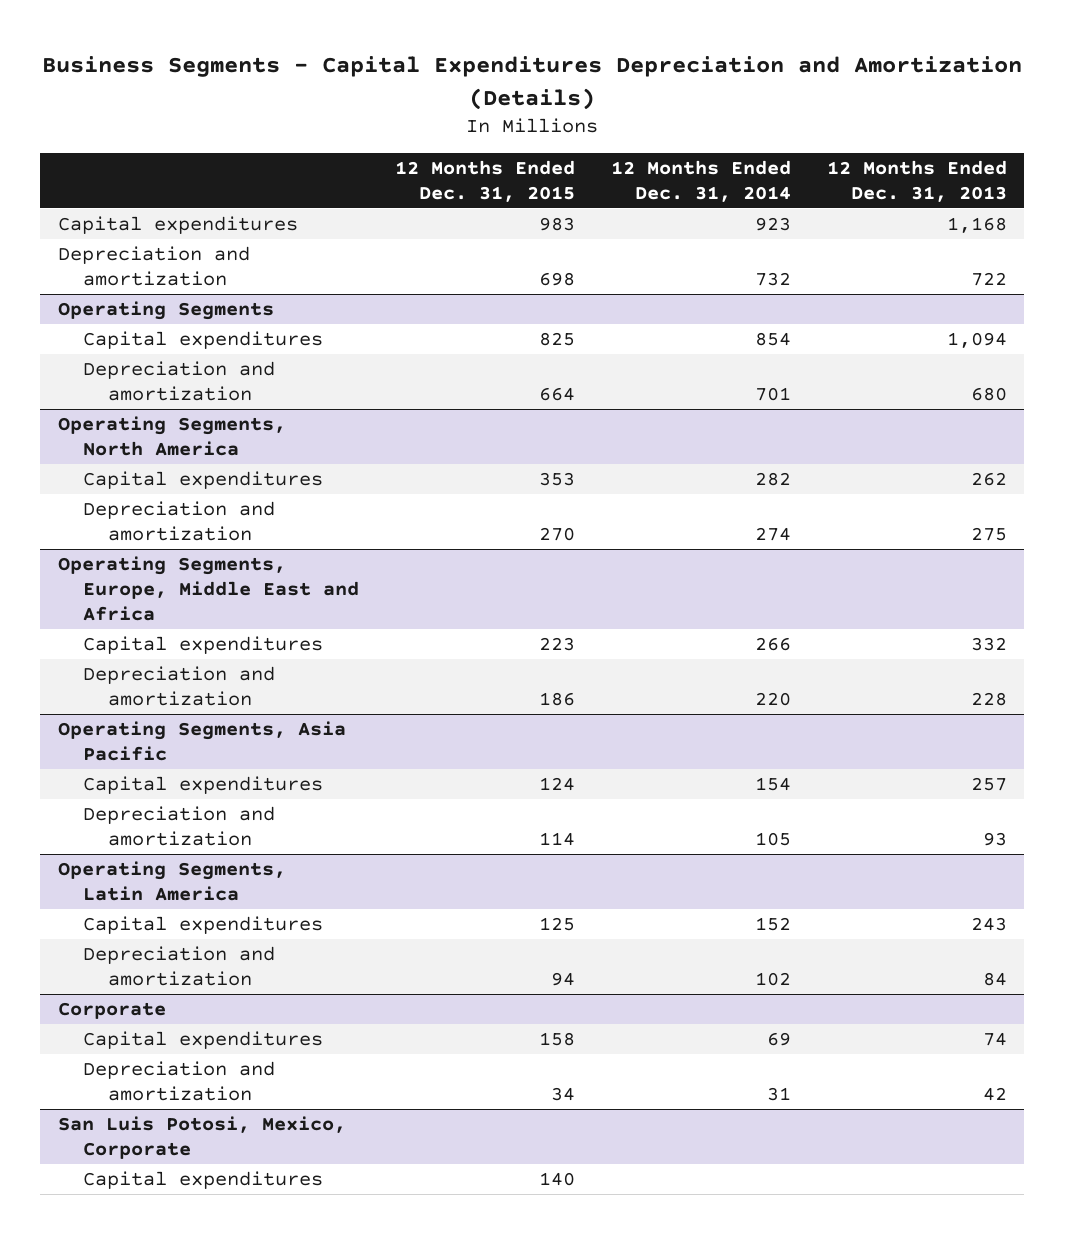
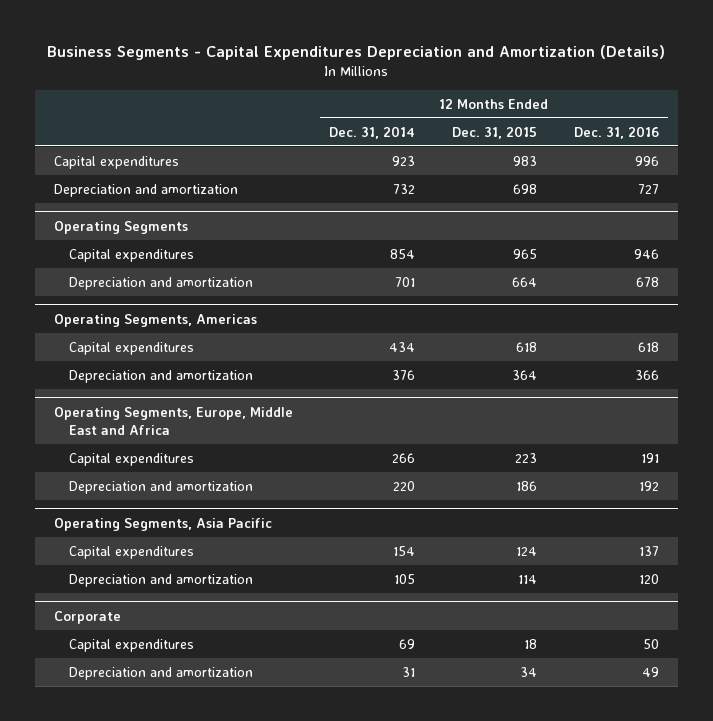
[826,160,1007,202] 12 Months Ended Dec. 31, 2013 -> none
none -> [574,125,660,139] Dec. 31, 2016
[538,332,575,347] 825 -> [513,248,538,259] 965
[58,416,287,456] Operating Segments, North America -> [53,313,257,327] Operating Segments, Americas
[538,472,575,487] 353 -> [516,341,538,352] 618
[754,472,791,487] 282 -> [389,341,416,352] 434
[538,526,575,541] 270 -> [512,369,538,380] 364
[754,526,791,541] 274 -> [392,369,416,380] 376
[58,861,287,901] Operating Segments, Latin America -> none
[82,916,323,935] Capital expenditures -> none
[82,946,275,986] Depreciation and amortization -> none
[538,1032,575,1047] 158 -> [524,638,538,649] 18
[58,1116,347,1159] San Luis Potosi, Mexico, Corporate -> none
[82,1171,323,1190] Capital expenditures -> none

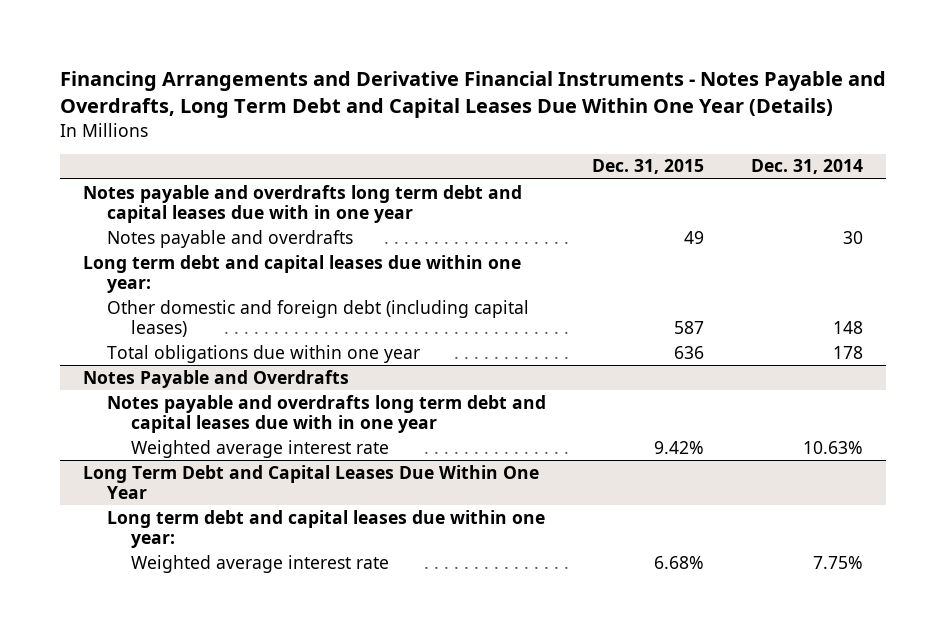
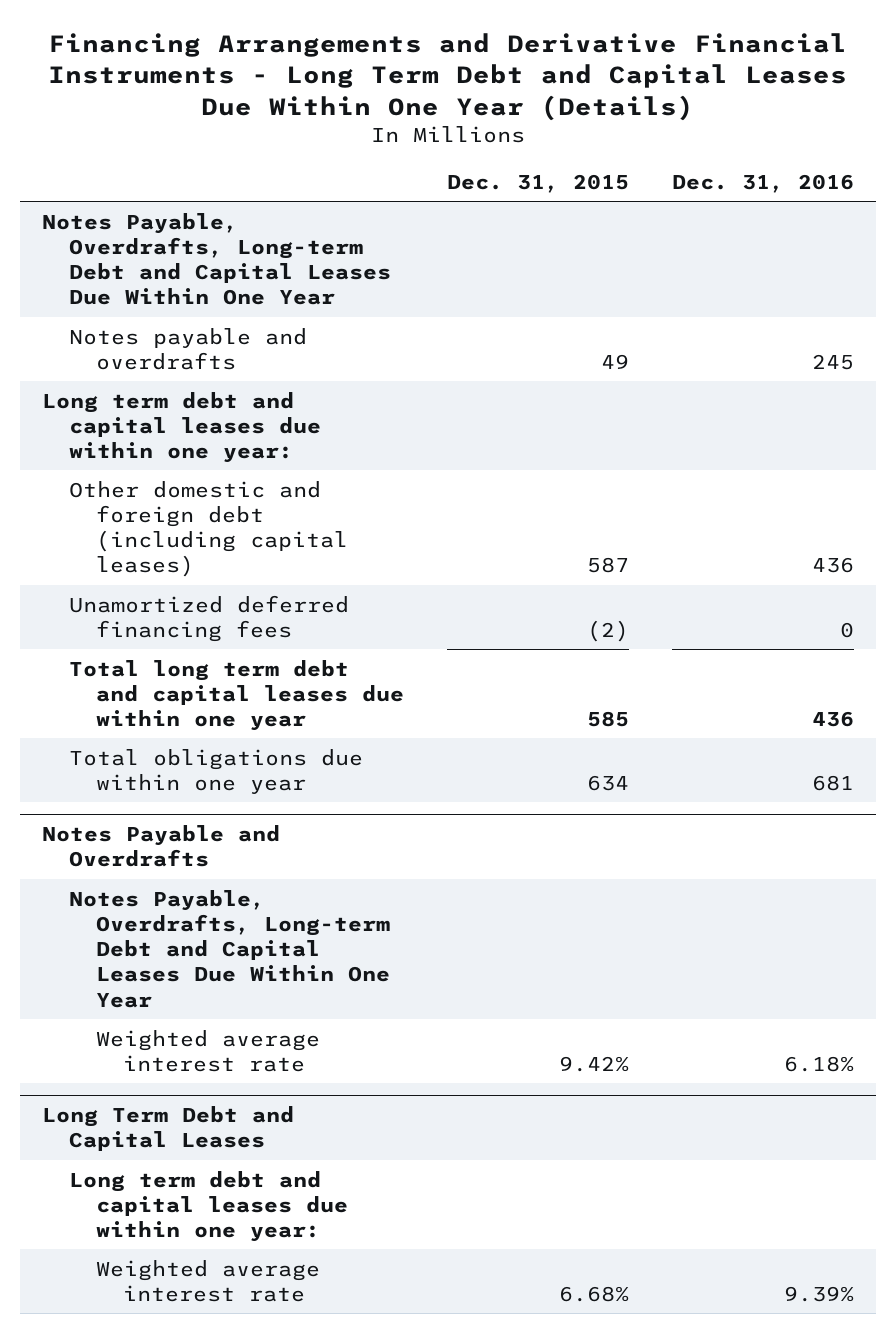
[59,71,886,119] Financing Arrangements and Derivative Financial Instruments - Notes Payable and Overdrafts, Long Term Debt and Capital Leases Due Within One Year (Details) -> [47,32,847,121] Financing Arrangements and Derivative Financial Instruments - Long Term Debt and Capital Leases Due Within One Year (Details)
[750,159,863,175] Dec. 31, 2014 -> none
none -> [672,173,855,193] Dec. 31, 2016
[82,184,522,223] Notes payable and overdrafts long term debt and capital leases due with in one year -> [41,212,391,306] Notes Payable, Overdrafts, Long-term Debt and Capital Leases Due Within One Year
none -> [68,594,349,642] Unamortized deferred financing fees
none -> [68,659,404,732] Total long term debt and capital leases due within one year
[674,345,705,359] 636 -> [586,774,629,791] 634
[106,394,546,433] Notes payable and overdrafts long term debt and capital leases due with in one year -> [68,889,390,1008] Notes Payable, Overdrafts, Long-term Debt and Capital Leases Due Within One Year
[82,464,539,499] Long Term Debt and Capital Leases Due Within One Year -> [41,1106,294,1152] Long Term Debt and Capital Leases

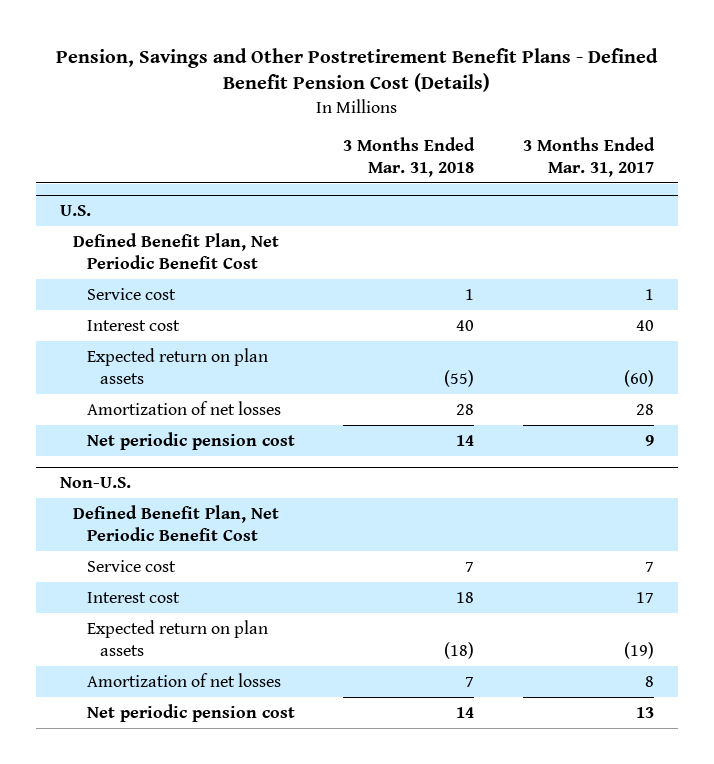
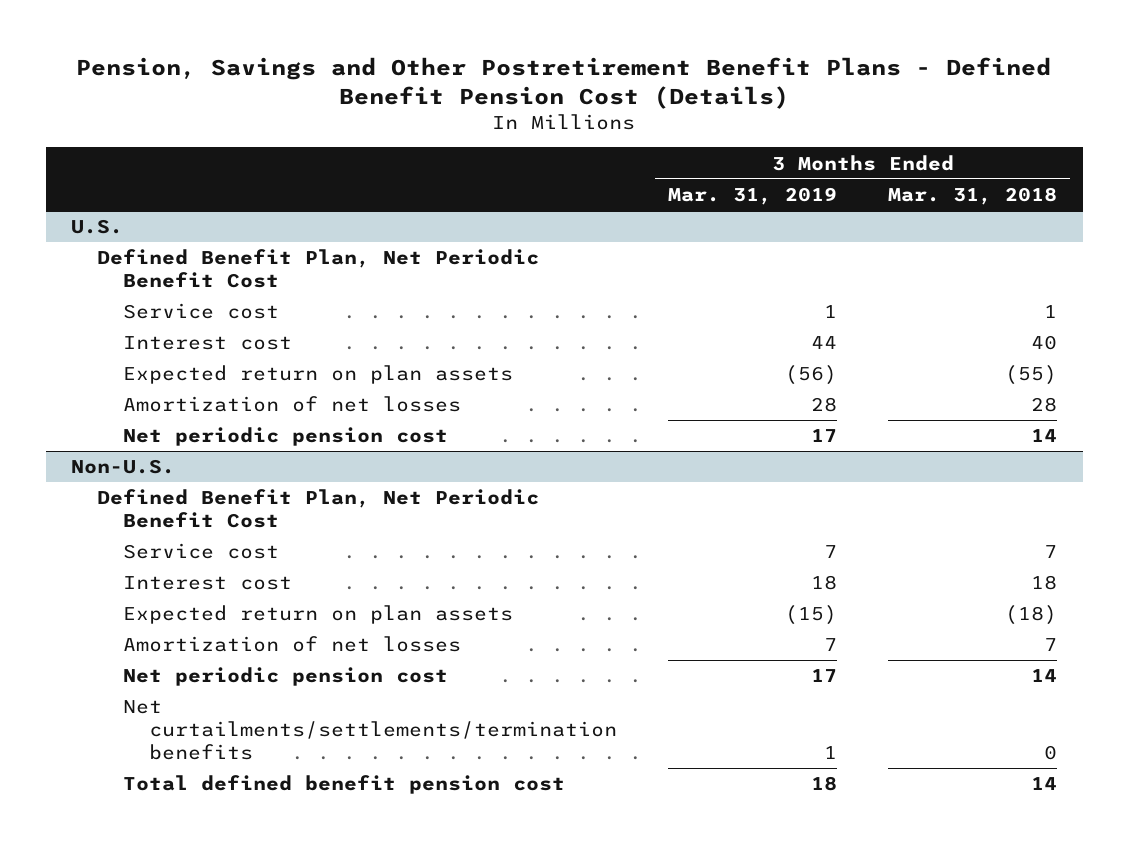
[522,136,655,178] 3 Months Ended Mar. 31, 2017 -> none
none -> [668,187,838,206] Mar. 31, 2019
none -> [122,700,617,761] Net curtailments/settlements/termination benefits
none -> [122,775,565,795] Total defined benefit pension cost

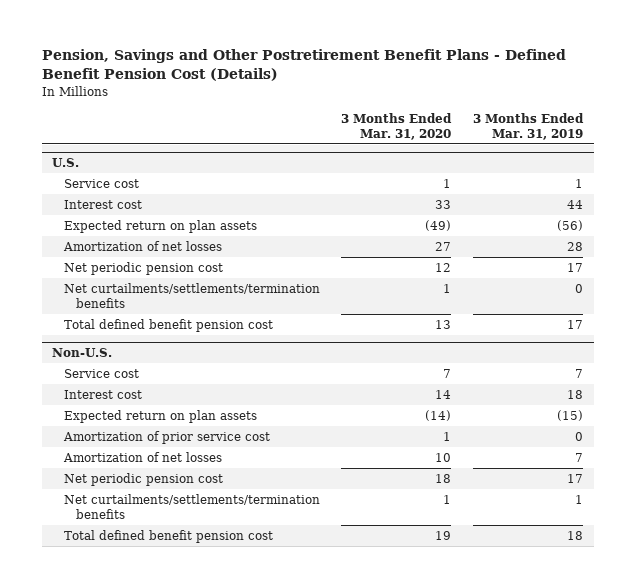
[888,187,1058,206] Mar. 31, 2018 -> none
none -> [341,113,453,140] 3 Months Ended Mar. 31, 2020
[97,249,540,289] Defined Benefit Plan, Net Periodic Benefit Cost -> none
none -> [63,282,320,308] Net curtailments/settlements/termination benefits
none -> [63,318,273,332] Total defined benefit pension cost
[97,489,540,529] Defined Benefit Plan, Net Periodic Benefit Cost -> none
none -> [62,430,270,444] Amortization of prior service cost

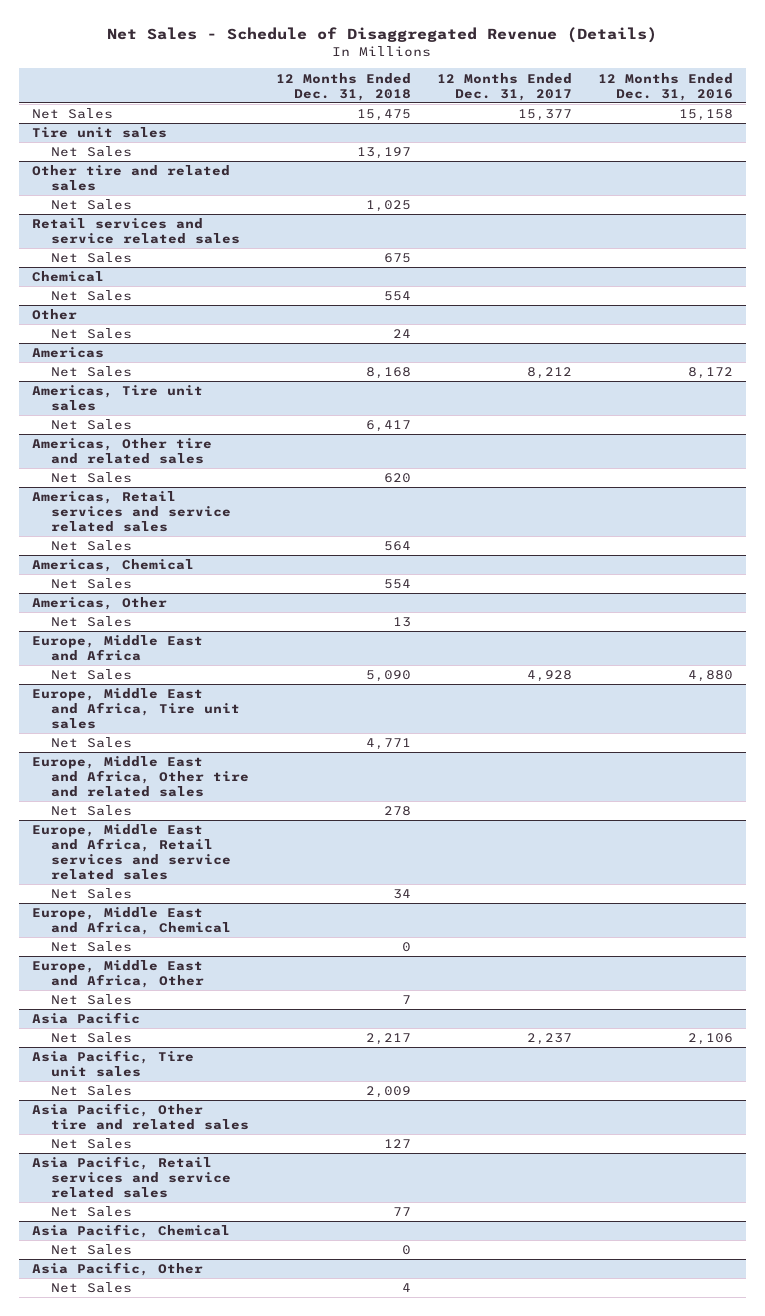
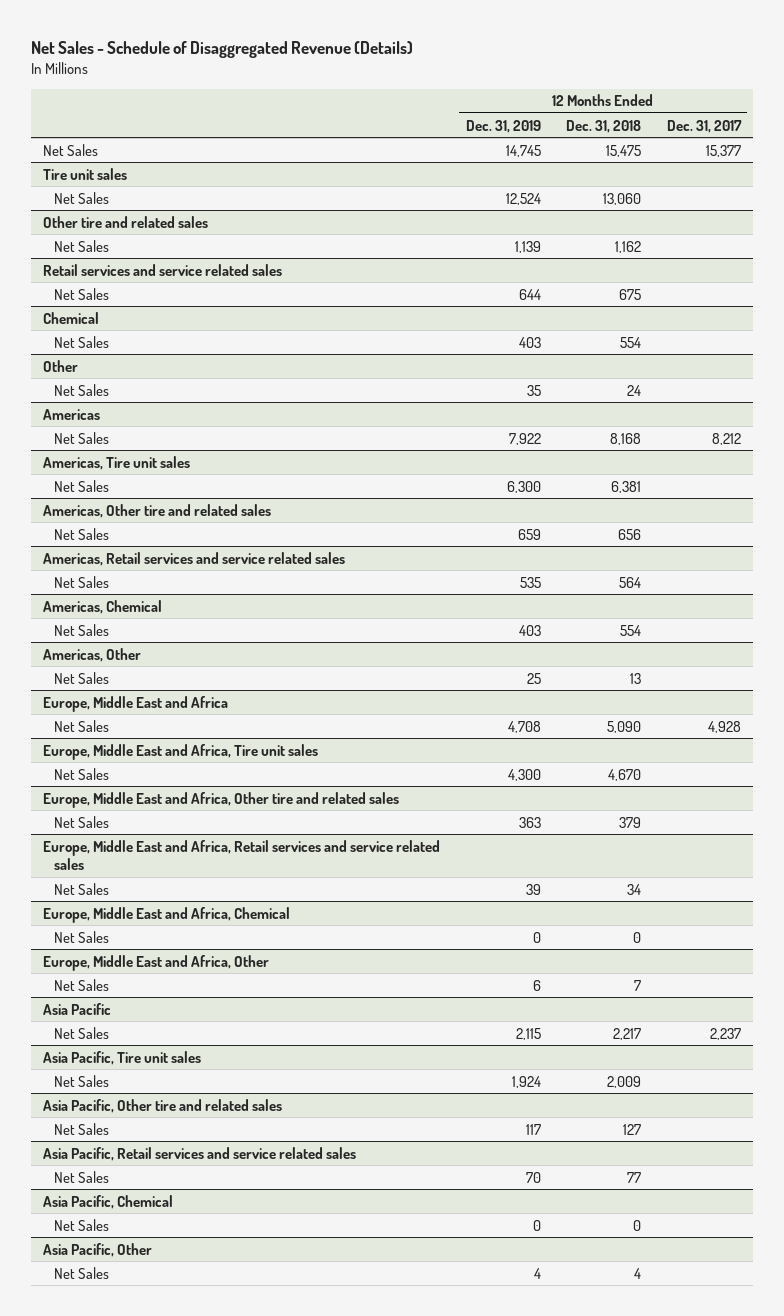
[597,72,733,101] 12 Months Ended Dec. 31, 2016 -> none
none -> [465,119,541,133] Dec. 31, 2019
[356,147,411,160] 13,197 -> [603,192,642,205] 13,060
[365,200,411,213] 1,025 -> [615,240,642,253] 1,162
[365,420,411,433] 6,417 -> [611,480,642,493] 6,381
[383,473,411,484] 620 -> [618,528,642,540] 656
[365,738,411,751] 4,771 -> [608,768,642,781] 4,670
[383,806,411,817] 278 -> [619,816,642,828] 379

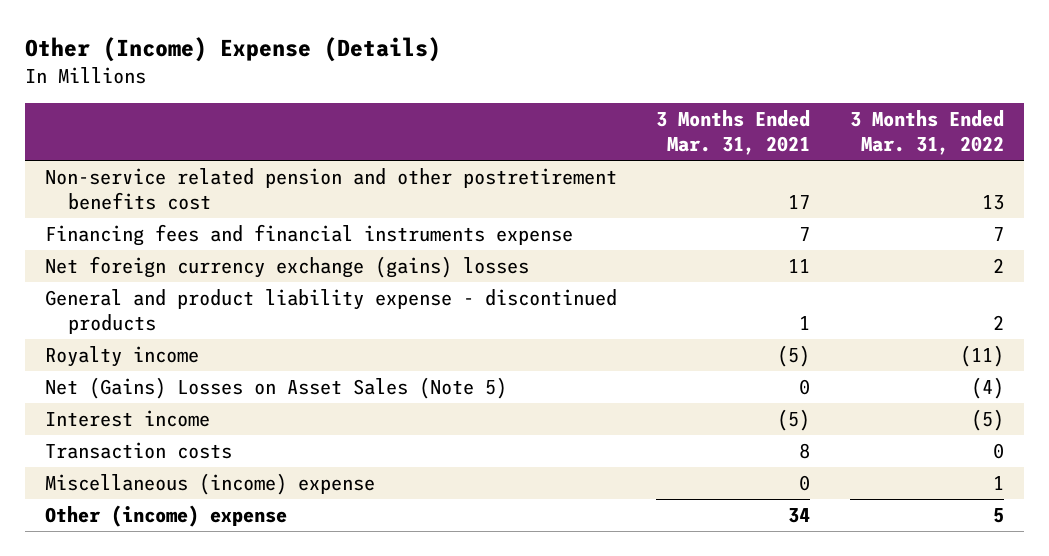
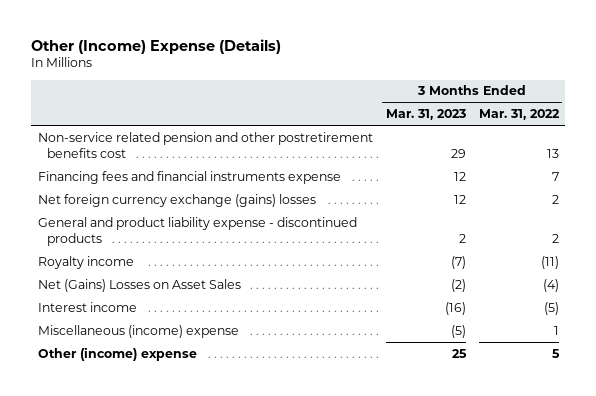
[656,109,811,156] 3 Months Ended Mar. 31, 2021 -> none
none -> [385,109,466,121] Mar. 31, 2023
[44,376,507,399] Net (Gains) Losses on Asset Sales (Note 5) -> [37,278,241,292] Net (Gains) Losses on Asset Sales
[44,441,232,459] Transaction costs -> none

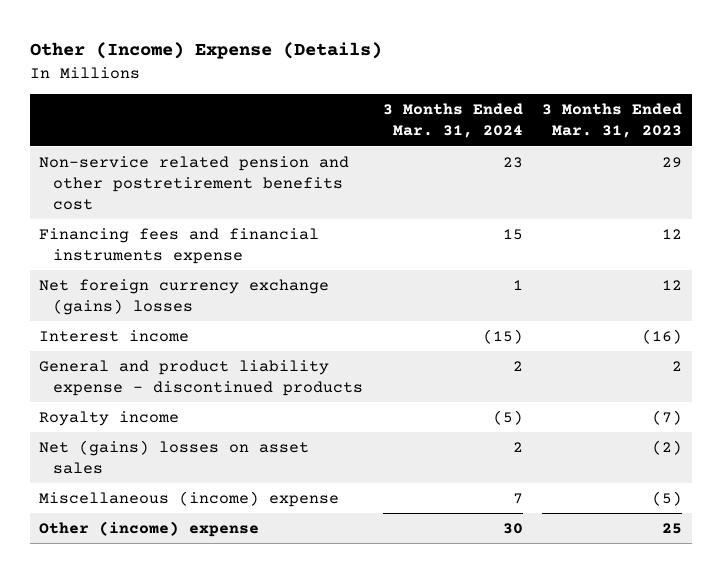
[478,109,560,121] Mar. 31, 2022 -> none
none -> [382,103,523,139] 3 Months Ended Mar. 31, 2024
[37,301,137,312] Interest income -> [39,329,190,342] Interest income
[37,278,241,292] Net (Gains) Losses on Asset Sales -> [39,439,310,474] Net (gains) losses on asset sales

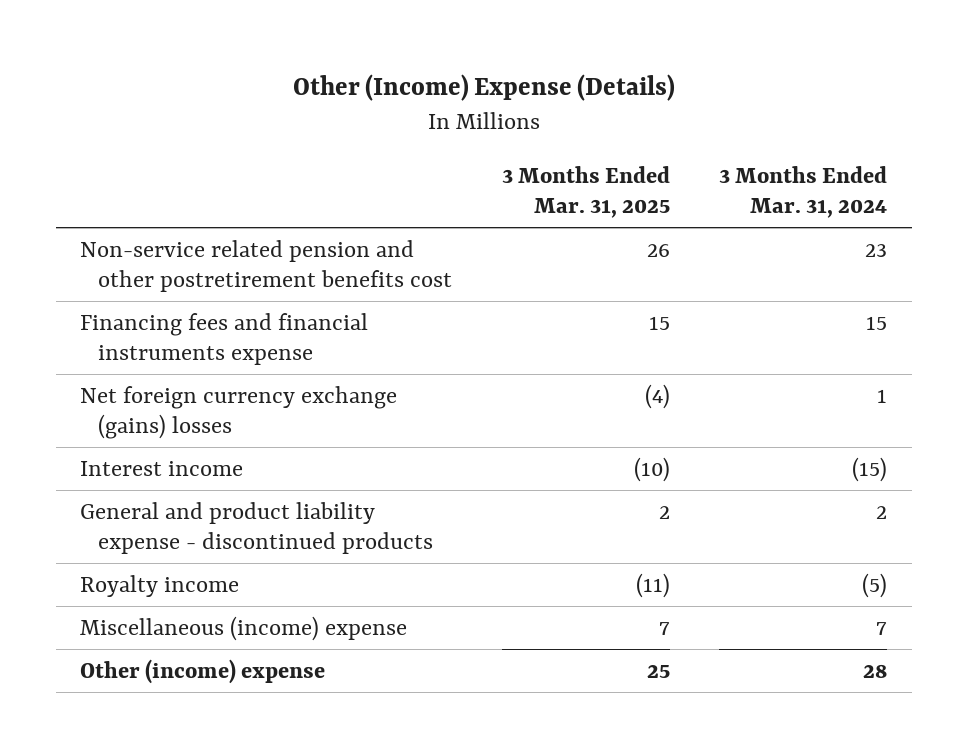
[542,103,683,139] 3 Months Ended Mar. 31, 2023 -> none
none -> [501,165,670,219] 3 Months Ended Mar. 31, 2025
[39,439,310,474] Net (gains) losses on asset sales -> none
[502,522,523,534] 30 -> [863,663,888,678] 28

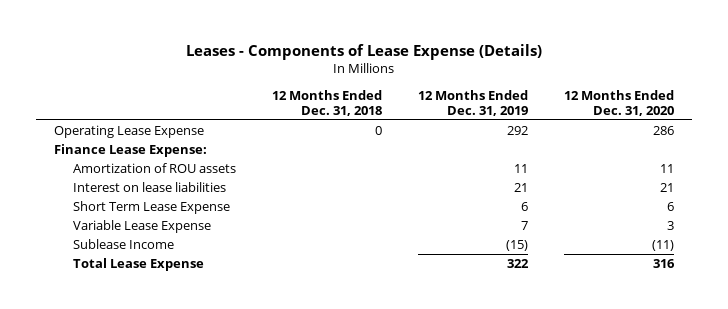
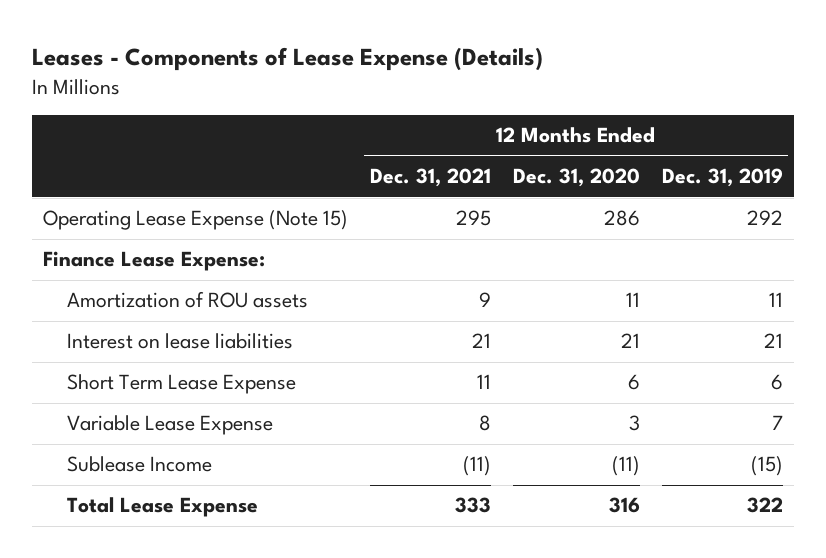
[272,89,383,116] 12 Months Ended Dec. 31, 2018 -> none
none -> [369,168,491,188] Dec. 31, 2021
[53,124,204,138] Operating Lease Expense -> [42,210,348,231] Operating Lease Expense (Note 15)

